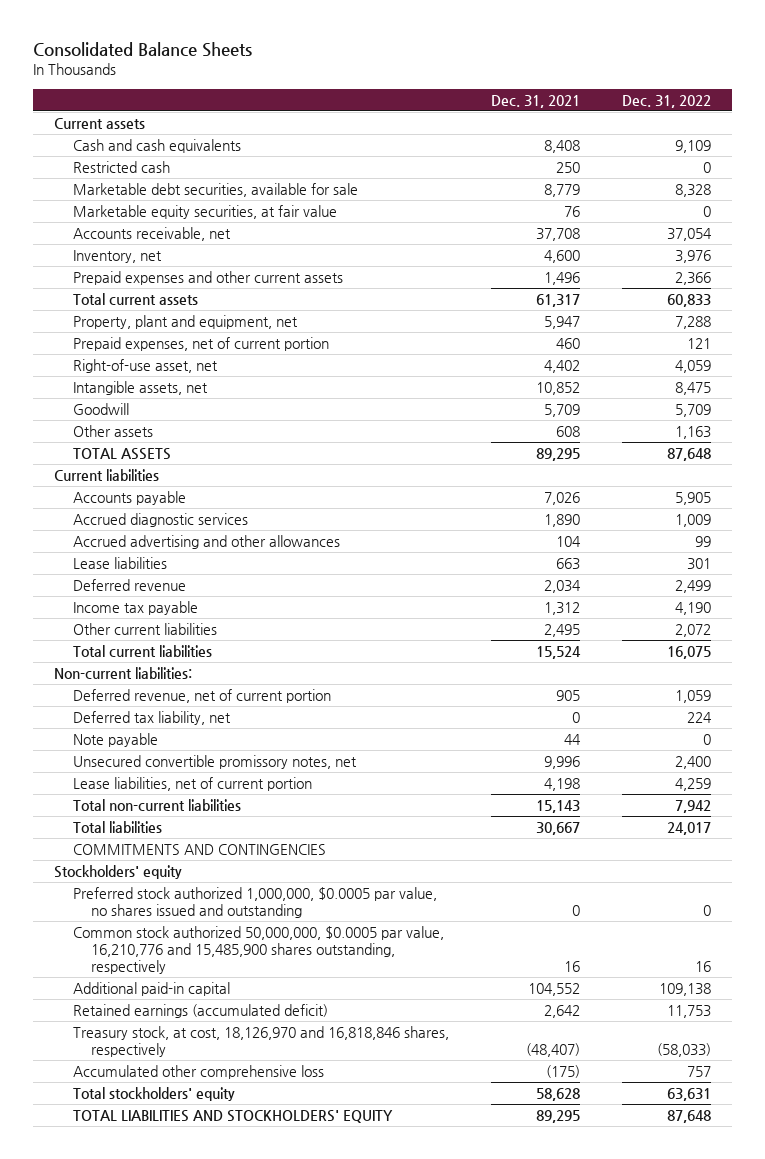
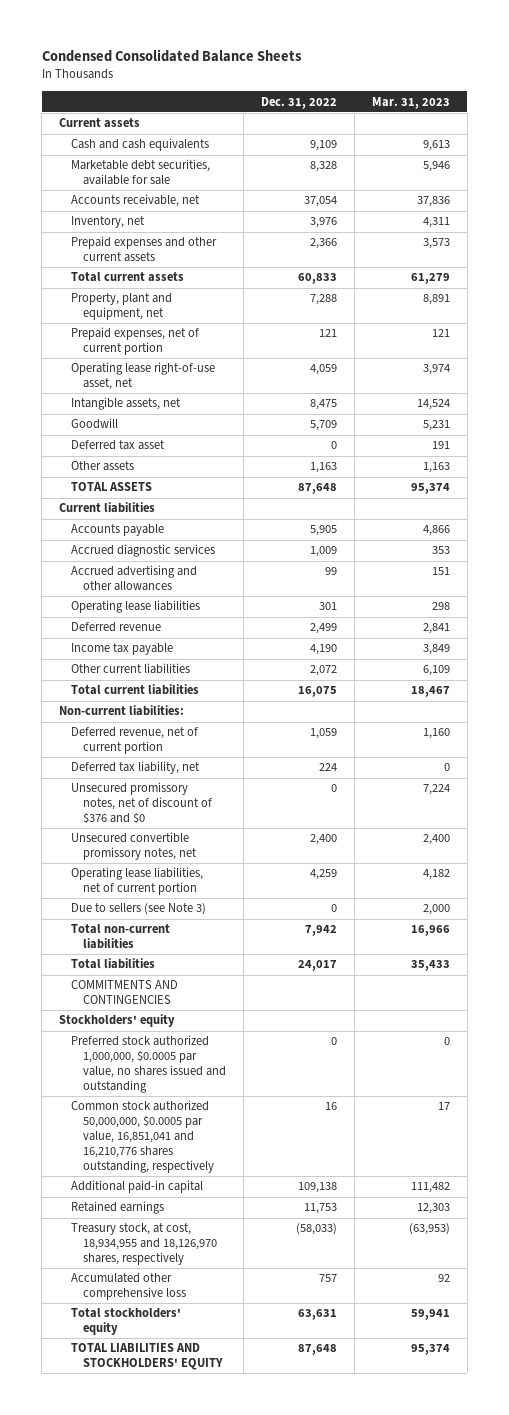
[33,42,253,58] Consolidated Balance Sheets -> [41,49,302,63] Condensed Consolidated Balance Sheets
[490,94,580,108] Dec. 31, 2021 -> none
none -> [371,96,450,109] Mar. 31, 2023
[72,161,170,174] Restricted cash -> none
[72,205,337,220] Marketable equity securities, at fair value -> none
[72,359,218,374] Right-of-use asset, net -> [70,362,215,391] Operating lease right-of-use asset, net
none -> [70,440,165,451] Deferred tax asset
[72,557,167,570] Lease liabilities -> [70,600,200,614] Operating lease liabilities
[72,733,158,748] Note payable -> [70,782,212,825] Unsecured promissory notes, net of discount of $376 and $0
[72,777,312,792] Lease liabilities, net of current portion -> [70,867,203,896] Operating lease liabilities, net of current portion
none -> [70,903,206,916] Due to sellers (see Note 3)
[72,926,444,975] Common stock authorized 50,000,000, $0.0005 par value, 16,210,776 and 15,485,900 shares outstanding, respectively -> [70,1100,214,1173] Common stock authorized 50,000,000, $0.0005 par value, 16,851,041 and 16,210,776 shares outstanding, respectively
[72,1004,328,1019] Retained earnings (accumulated deficit) -> [70,1201,164,1215] Retained earnings
[72,1026,449,1058] Treasury stock, at cost, 18,126,970 and 16,818,846 shares, respectively -> [70,1223,217,1266] Treasury stock, at cost, 18,934,955 and 18,126,970 shares, respectively

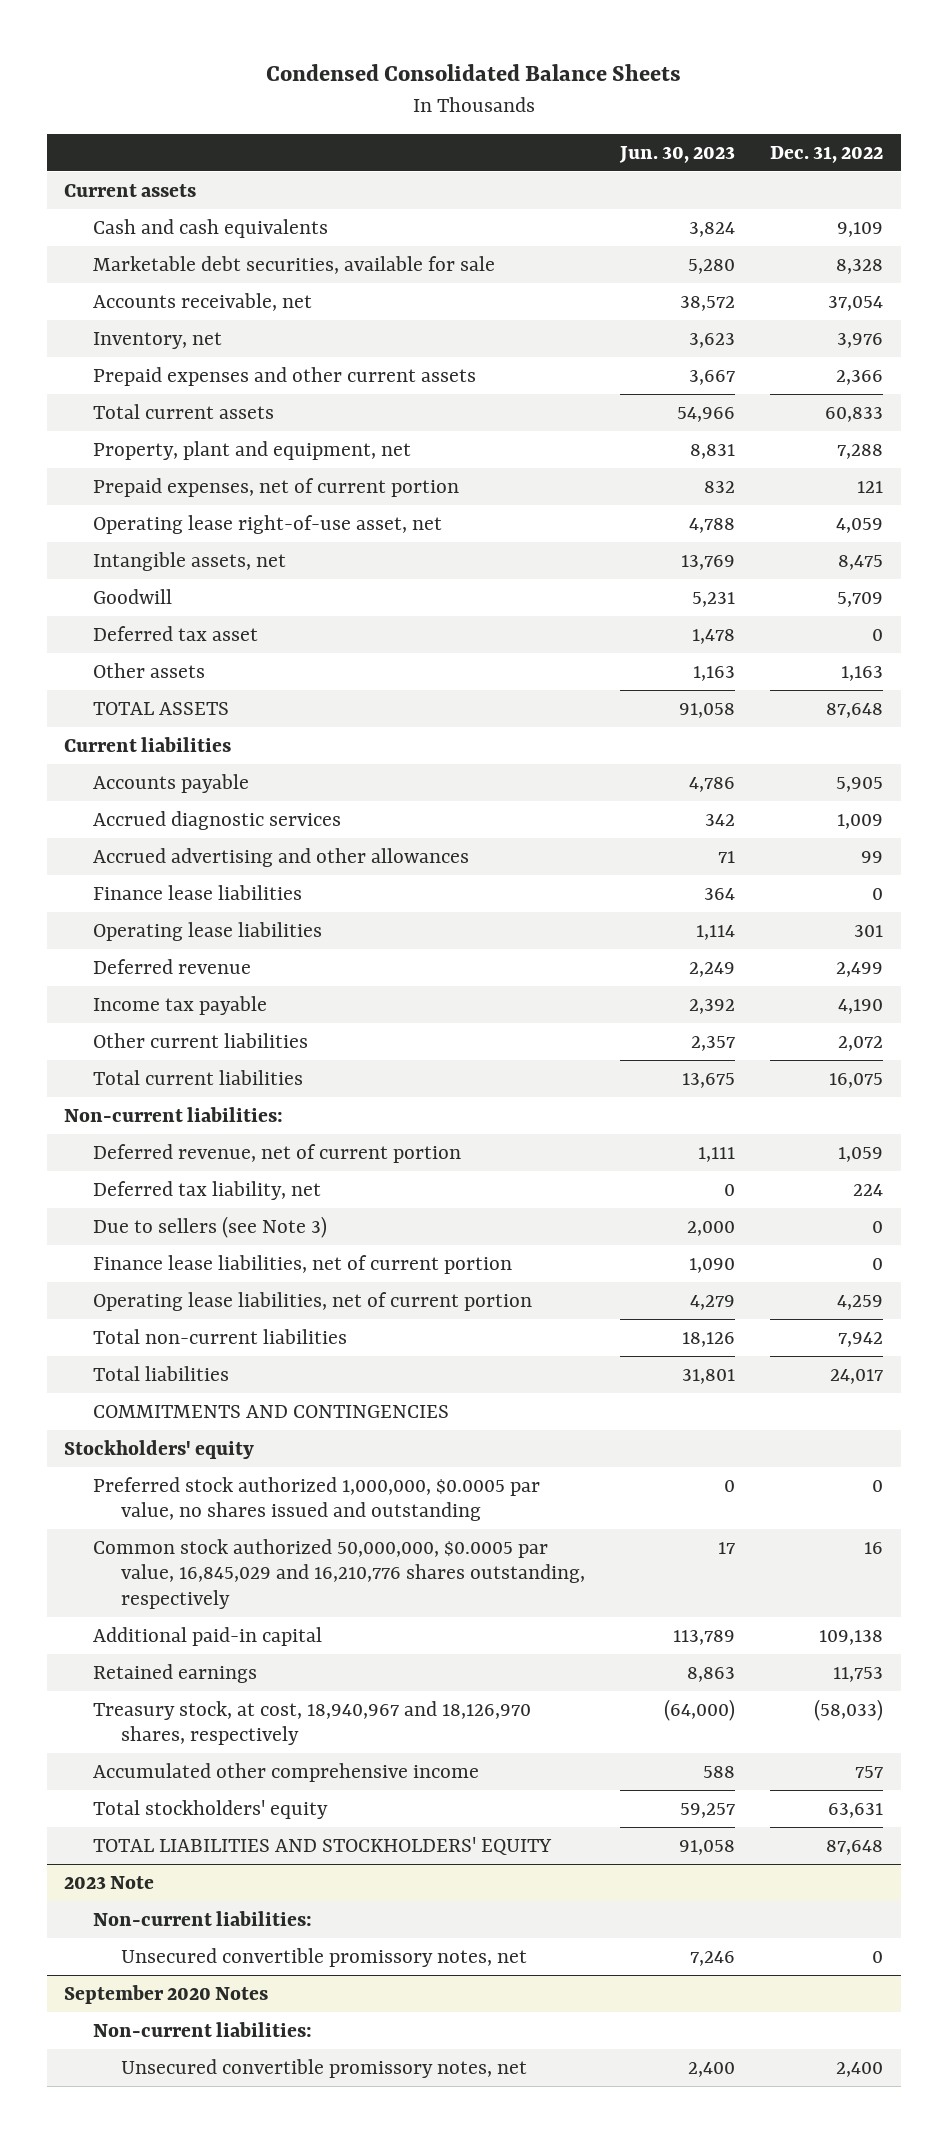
[371,96,450,109] Mar. 31, 2023 -> none
none -> [618,145,735,163] Jun. 30, 2023
none -> [92,884,302,900] Finance lease liabilities
[70,782,212,825] Unsecured promissory notes, net of discount of $376 and $0 -> none
[70,832,197,861] Unsecured convertible promissory notes, net -> none
none -> [92,1254,512,1274] Finance lease liabilities, net of current portion
[70,867,203,896] Operating lease liabilities, net of current portion -> [92,1291,532,1311] Operating lease liabilities, net of current portion
[70,1100,214,1173] Common stock authorized 50,000,000, $0.0005 par value, 16,851,041 and 16,210,776 shares outstanding, respectively -> [92,1538,585,1610] Common stock authorized 50,000,000, $0.0005 par value, 16,845,029 and 16,210,776 shares outstanding, respectively
[70,1223,217,1266] Treasury stock, at cost, 18,934,955 and 18,126,970 shares, respectively -> [92,1700,531,1746] Treasury stock, at cost, 18,940,967 and 18,126,970 shares, respectively
[70,1273,186,1301] Accumulated other comprehensive loss -> [92,1762,479,1782] Accumulated other comprehensive income
none -> [64,1875,155,1889] 2023 Note
none -> [92,1910,312,1926] Non-current liabilities:
none -> [120,1947,527,1967] Unsecured convertible promissory notes, net
none -> [64,1984,269,2004] September 2020 Notes
none -> [92,2021,312,2037] Non-current liabilities:
none -> [120,2058,527,2078] Unsecured convertible promissory notes, net

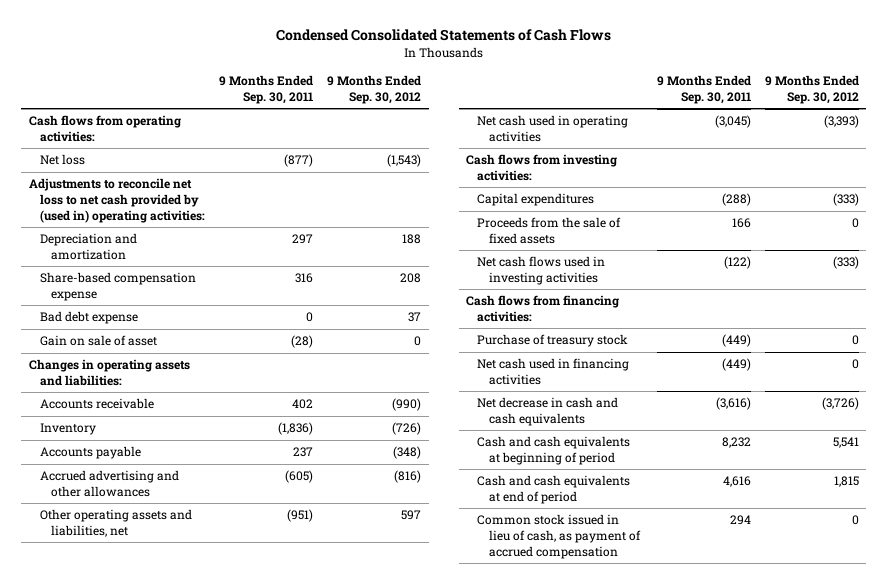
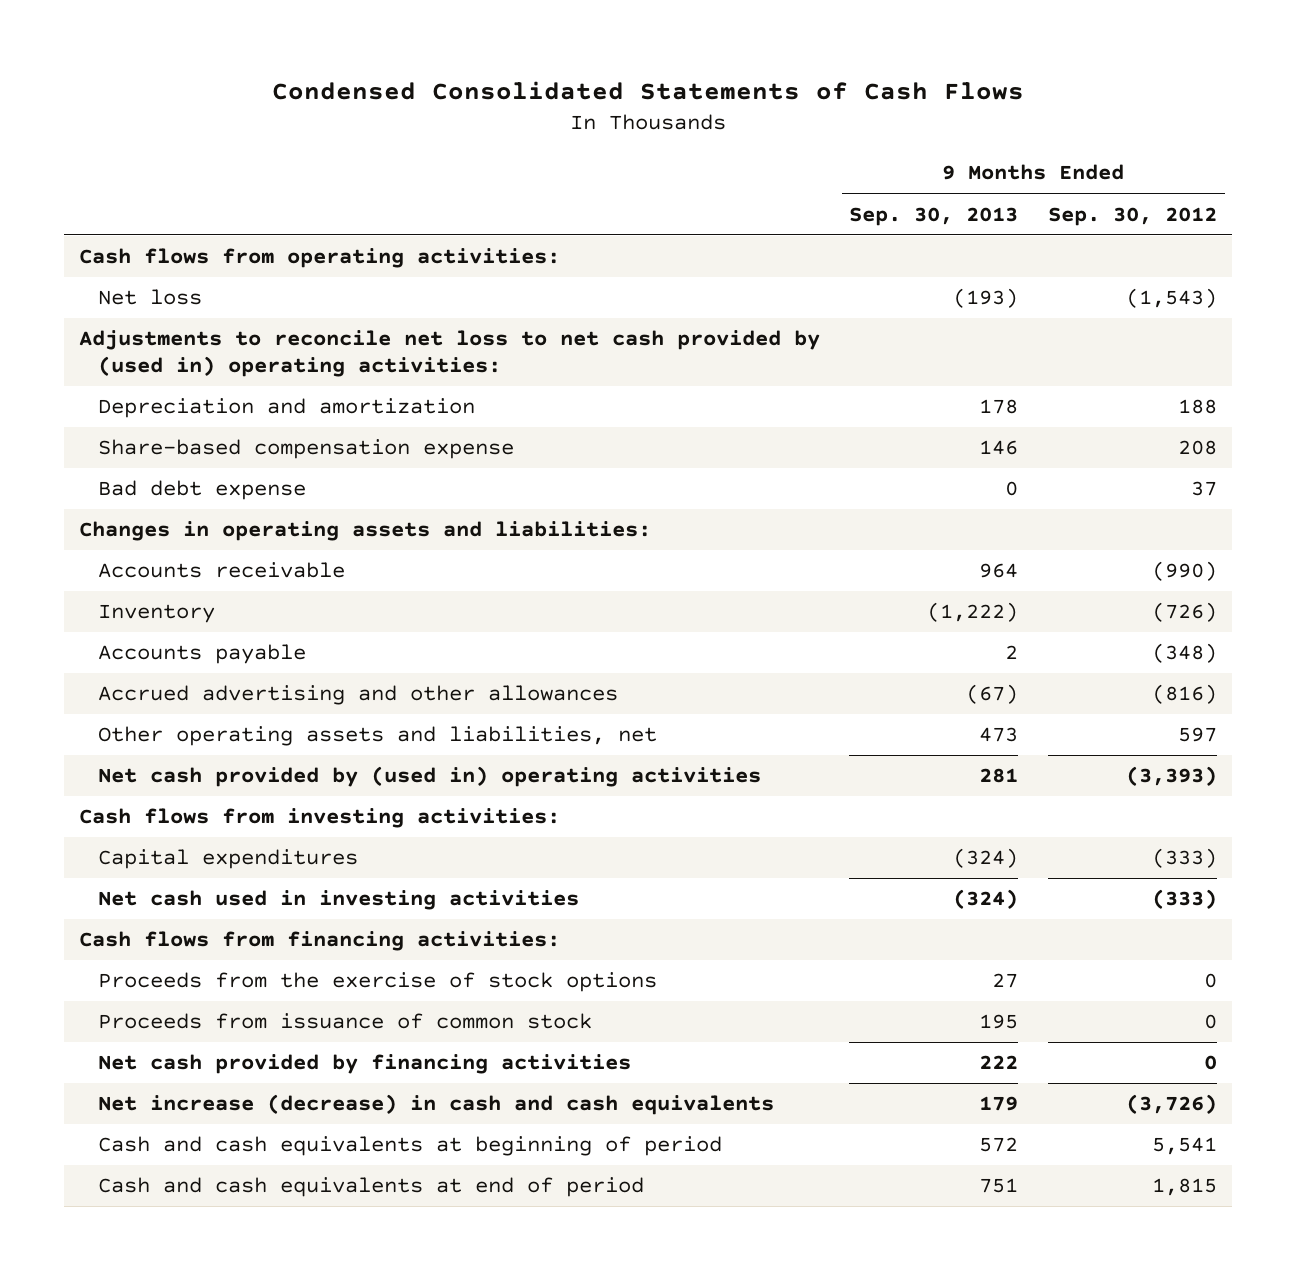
[219,75,314,104] 9 Months Ended Sep. 30, 2011 -> none
none -> [849,206,1019,226] Sep. 30, 2013
[39,335,157,347] Gain on sale of asset -> none
[477,115,629,142] Net cash used in operating activities -> [98,766,762,788] Net cash provided by (used in) operating activities
[477,217,622,244] Proceeds from the sale of fixed assets -> none
[477,256,606,285] Net cash flows used in investing activities -> [98,890,580,911] Net cash used in investing activities
[477,334,629,348] Purchase of treasury stock -> none
none -> [98,972,658,993] Proceeds from the exercise of stock options
none -> [98,1013,593,1030] Proceeds from issuance of common stock
[477,358,630,385] Net cash used in financing activities -> [98,1054,632,1075] Net cash provided by financing activities
[477,397,619,426] Net decrease in cash and cash equivalents -> [98,1094,775,1116] Net increase (decrease) in cash and cash equivalents
[477,514,641,559] Common stock issued in lieu of cash, as payment of accrued compensation -> none

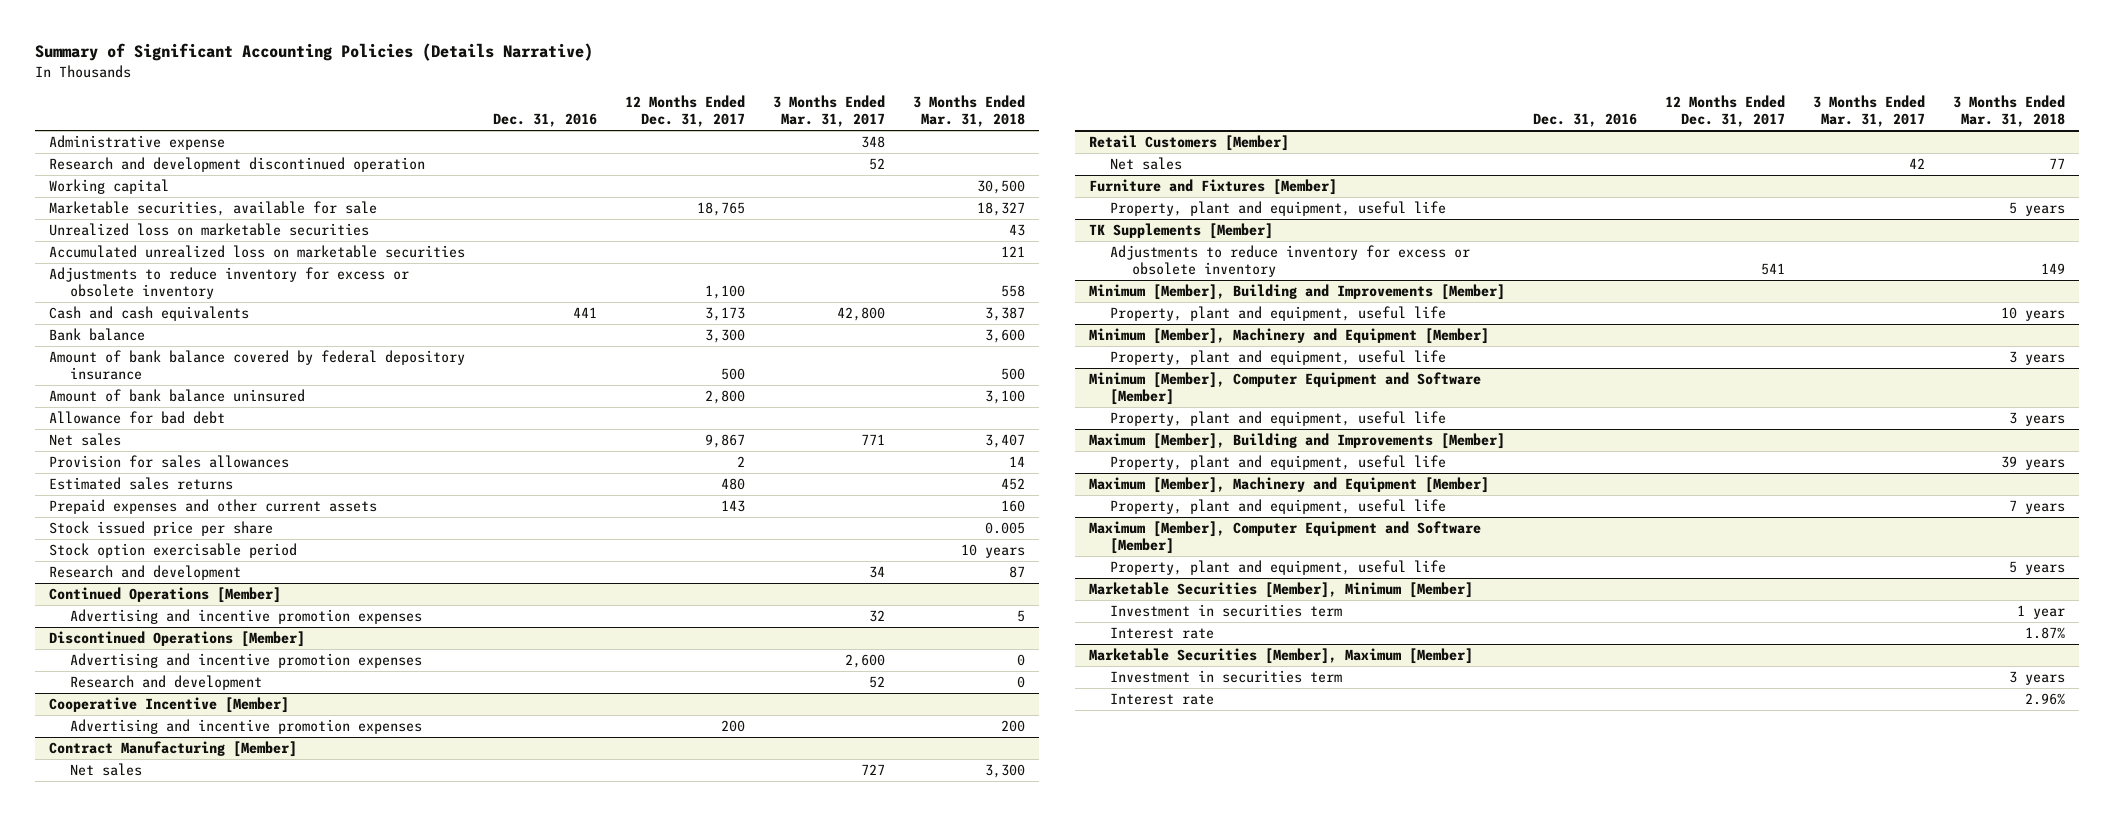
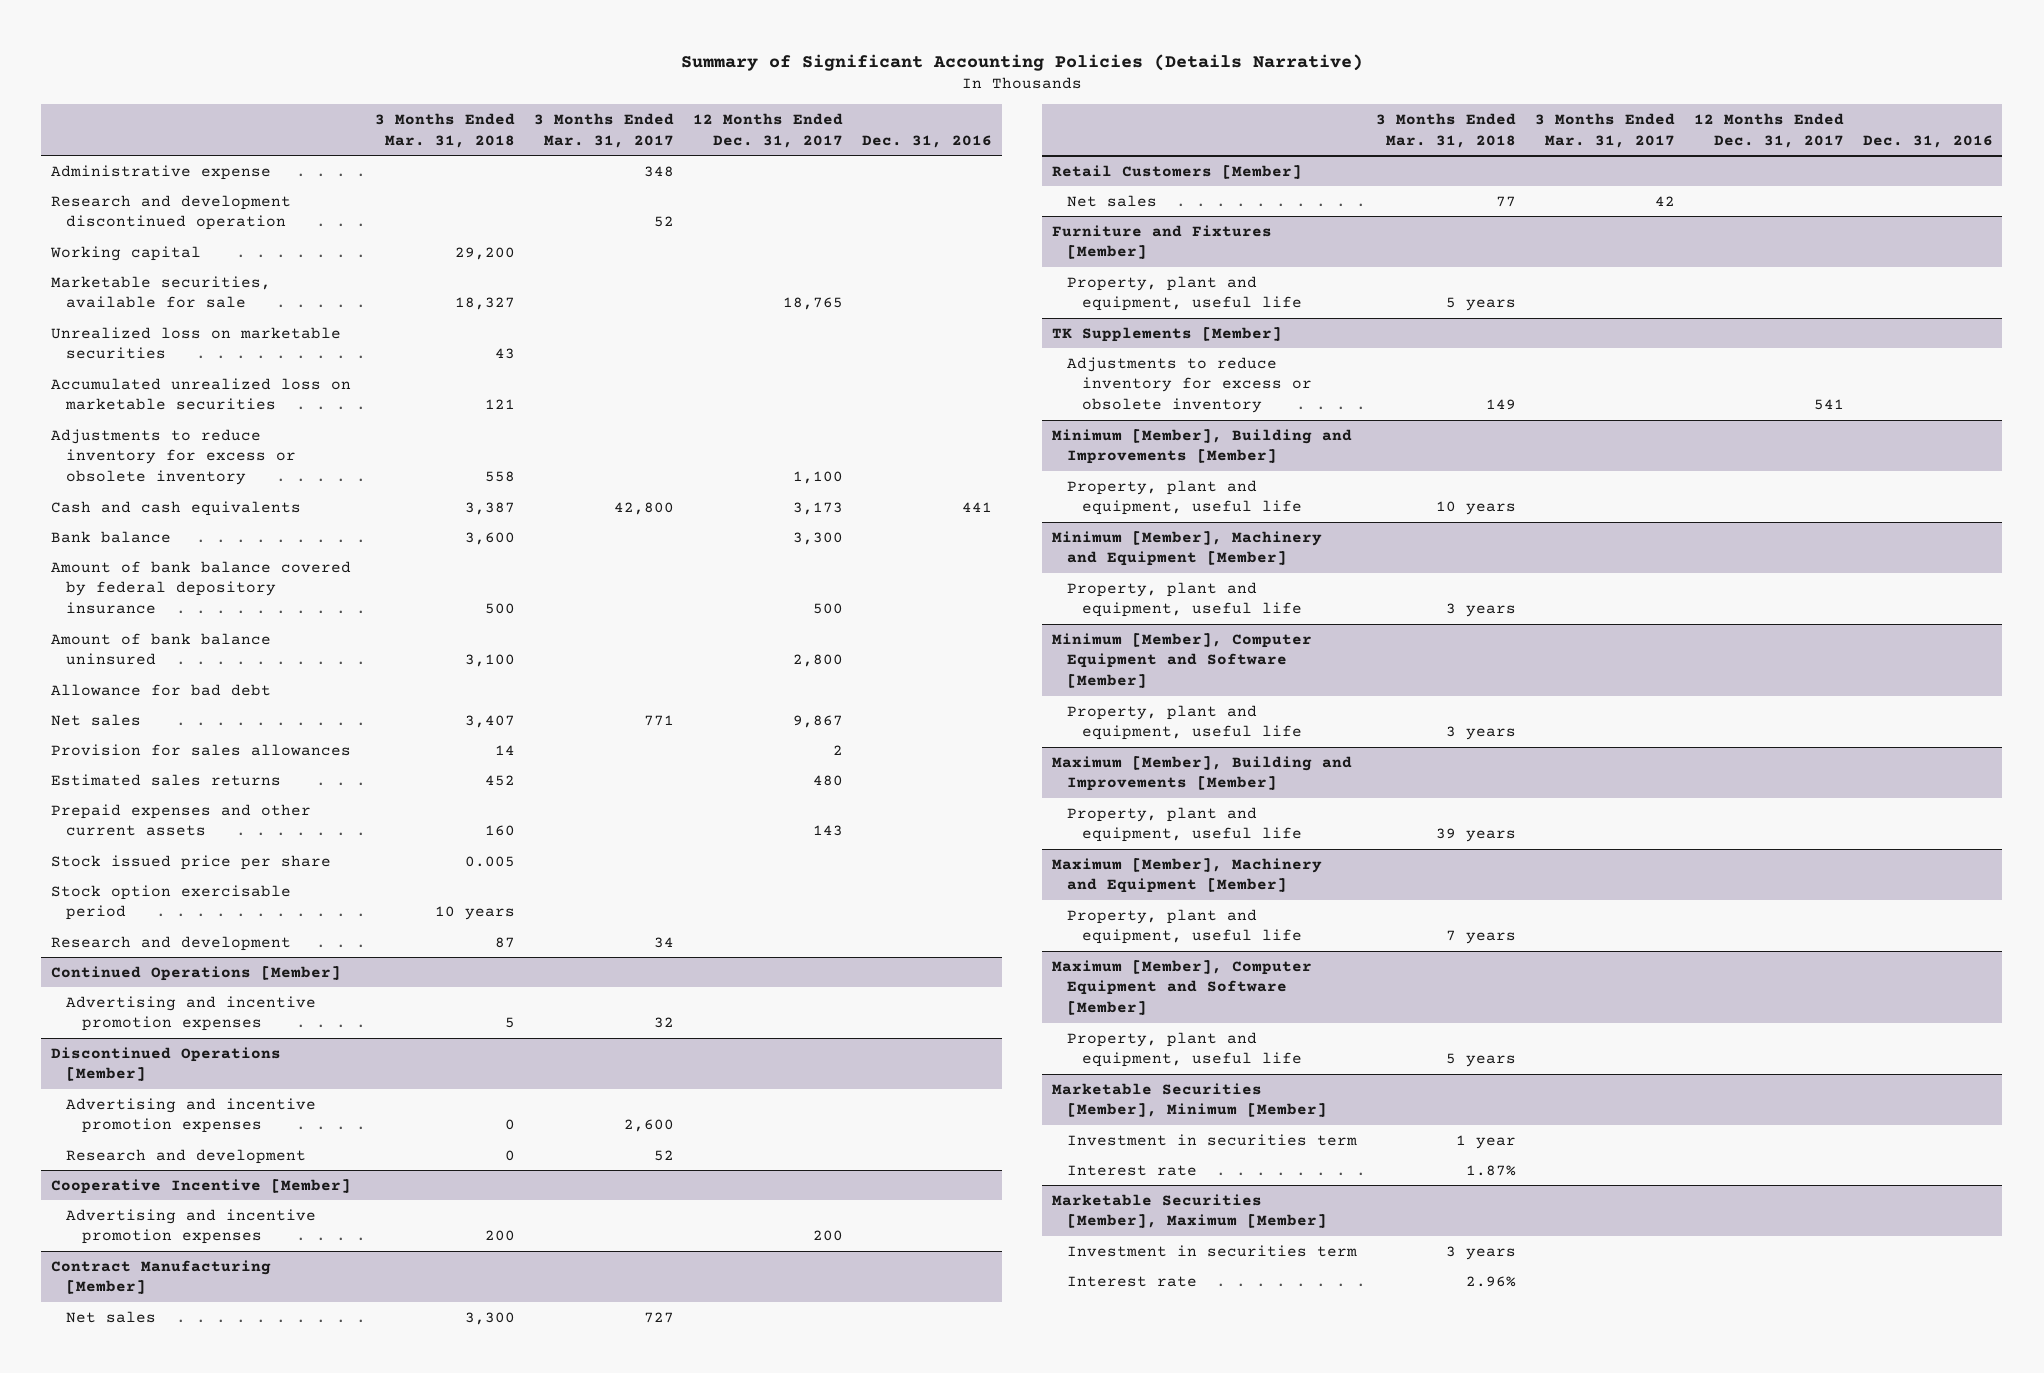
[977,180,1026,195] 30,500 -> [455,246,516,260] 29,200

